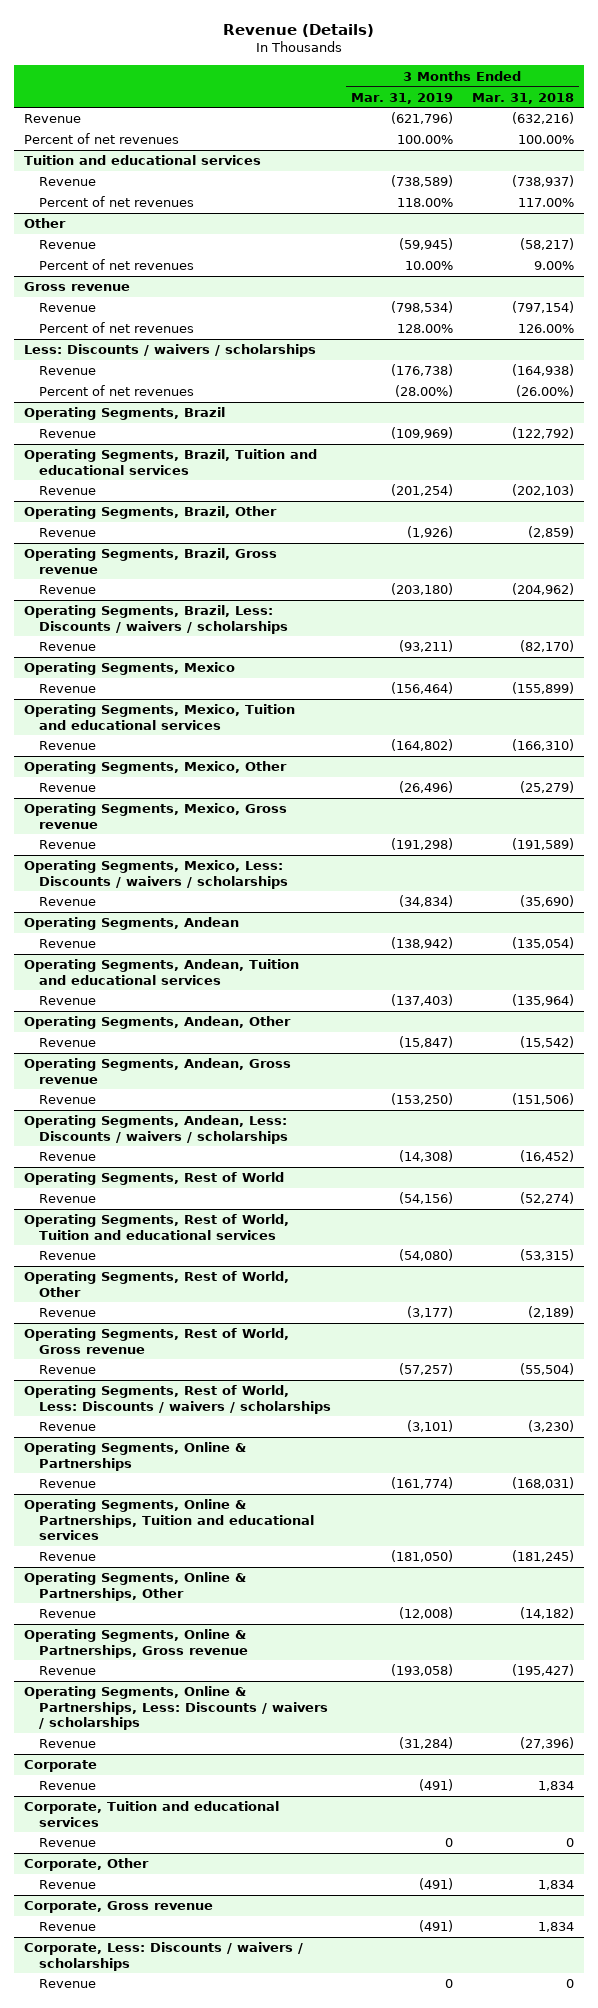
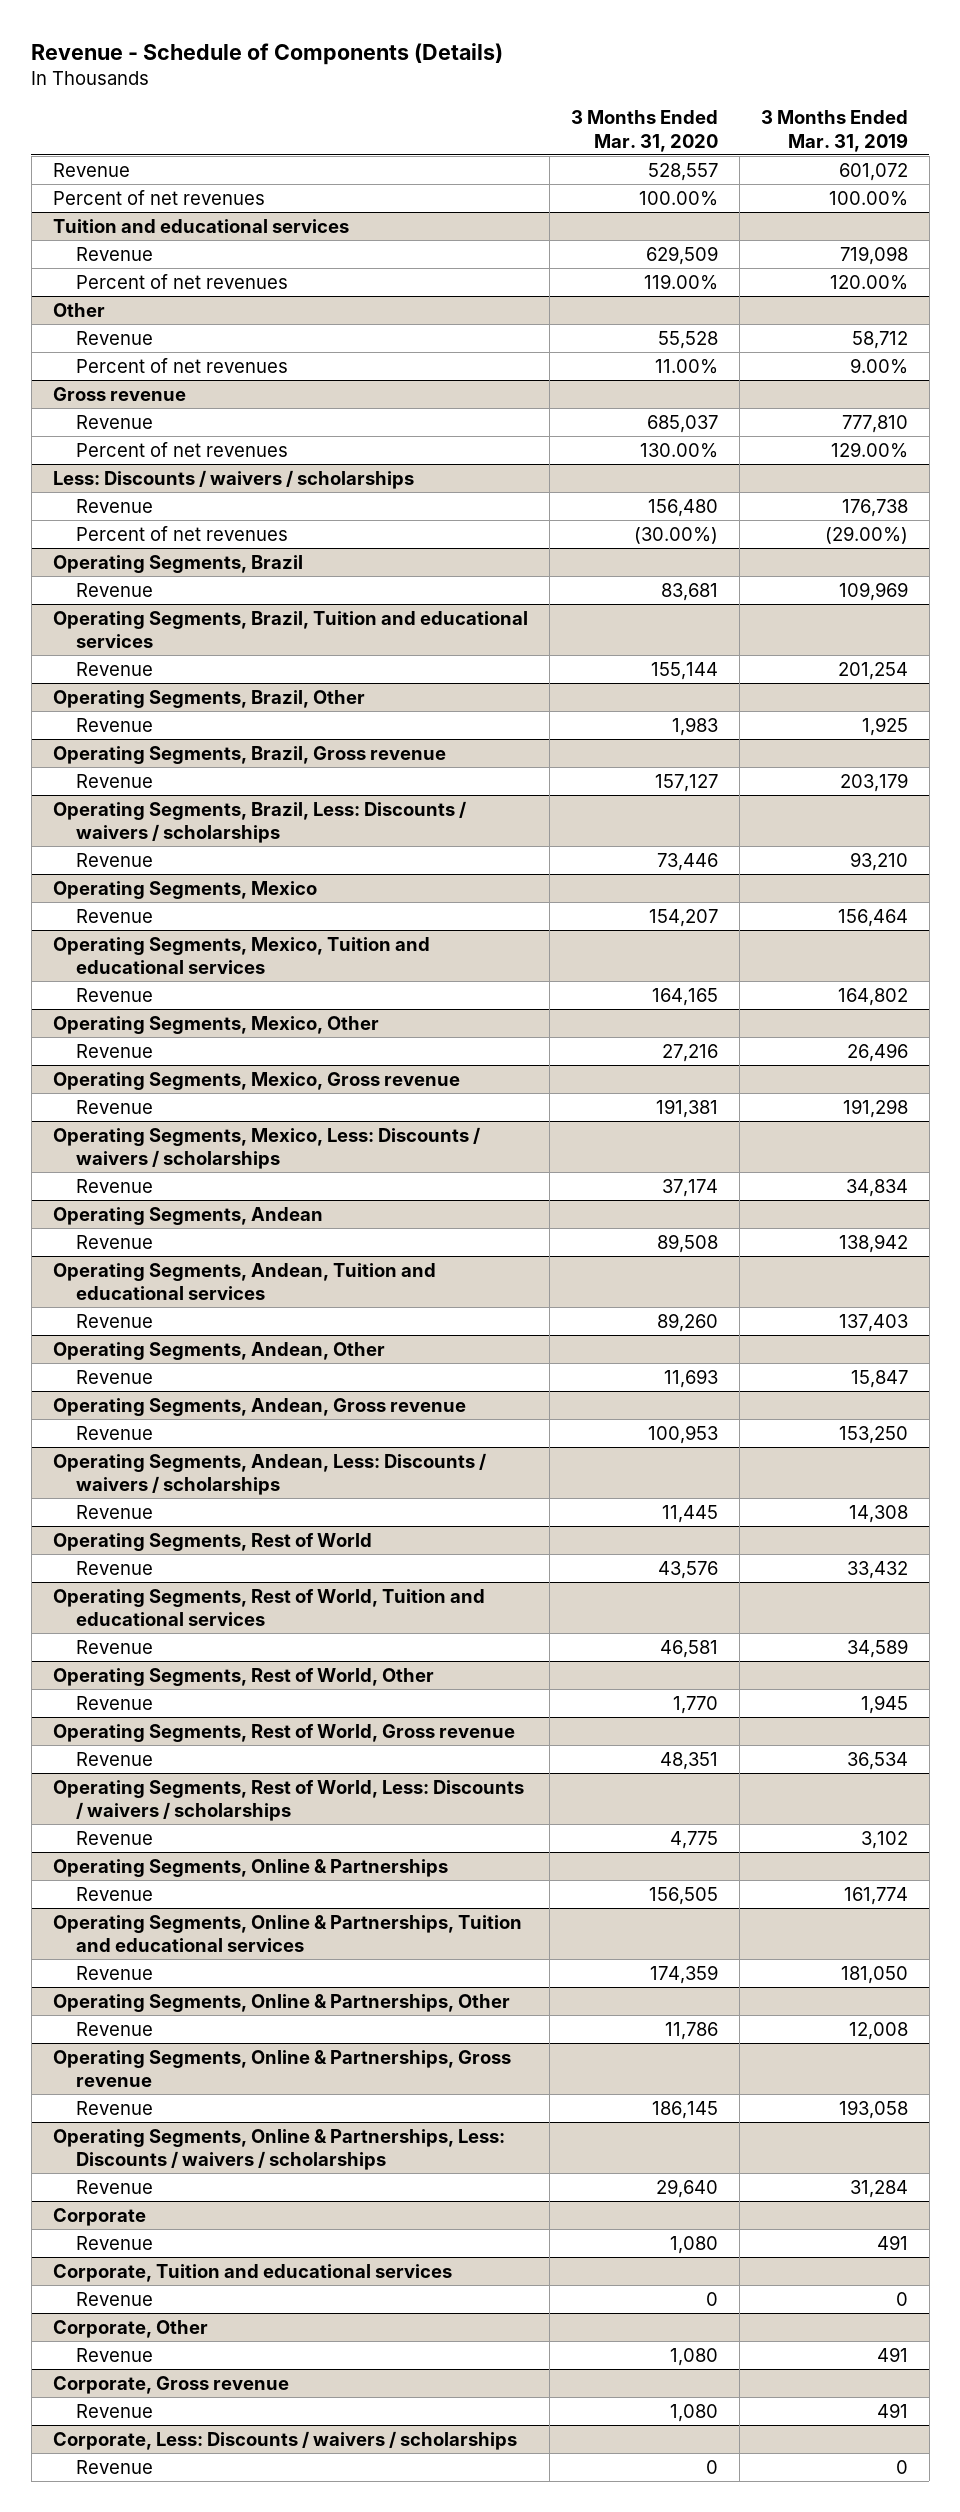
[223,23,375,37] Revenue (Details) -> [31,42,504,65] Revenue - Schedule of Components (Details)
[472,92,575,104] Mar. 31, 2018 -> none
none -> [570,110,718,152] 3 Months Ended Mar. 31, 2020
[390,112,453,125] (621,796) -> [838,162,908,181] 601,072
[390,175,453,188] (738,589) -> [839,245,908,265] 719,098
[396,198,453,208] 118.00% -> [829,274,908,290] 120.00%
[398,238,453,251] (59,945) -> [851,330,908,349] 58,712
[404,261,453,271] 10.00% -> [849,357,908,374] 9.00%
[390,301,453,314] (798,534) -> [841,414,908,433] 777,810
[396,324,453,334] 128.00% -> [830,441,908,458] 129.00%
[390,364,453,377] (176,738) -> [841,498,908,517] 176,738
[394,385,453,398] (28.00%) -> [824,525,908,544] (29.00%)
[390,427,453,440] (109,969) -> [838,581,908,601] 109,969
[390,484,453,497] (201,254) -> [837,661,908,680] 201,254
[406,526,453,539] (1,926) -> [861,716,908,736] 1,925
[390,583,453,596] (203,180) -> [839,772,908,792] 203,179
[398,640,453,653] (93,211) -> [849,851,908,871] 93,210
[390,682,453,695] (156,464) -> [837,908,908,927] 156,464
[390,739,453,752] (164,802) -> [837,987,908,1006] 164,802
[398,781,453,794] (26,496) -> [846,1042,908,1062] 26,496
[390,838,453,851] (191,298) -> [842,1098,908,1118] 191,298
[398,895,453,908] (34,834) -> [845,1178,908,1197] 34,834
[390,937,453,950] (138,942) -> [838,1233,908,1253] 138,942
[390,994,453,1007] (137,403) -> [838,1313,908,1332] 137,403
[398,1036,453,1049] (15,847) -> [850,1369,908,1388] 15,847
[390,1093,453,1106] (153,250) -> [838,1425,908,1444] 153,250
[398,1150,453,1163] (14,308) -> [848,1504,908,1523] 14,308
[398,1192,453,1205] (54,156) -> [846,1560,908,1579] 33,432
[398,1249,453,1262] (54,080) -> [846,1638,908,1658] 34,589
[406,1306,453,1319] (3,177) -> [860,1694,908,1714] 1,945
[398,1363,453,1376] (57,257) -> [846,1751,908,1770] 36,534
[406,1420,453,1433] (3,101) -> [860,1830,908,1849] 3,102
[390,1477,453,1490] (161,774) -> [843,1886,908,1905] 161,774
[390,1550,453,1563] (181,050) -> [840,1965,908,1984] 181,050
[398,1607,453,1620] (12,008) -> [848,2021,908,2040] 12,008
[390,1664,453,1677] (193,058) -> [838,2099,908,2119] 193,058
[398,1737,453,1750] (31,284) -> [849,2179,908,2198] 31,284
[418,1779,453,1792] (491) -> [876,2234,908,2250] 491
[418,1878,453,1891] (491) -> [876,2346,908,2362] 491
[418,1920,453,1933] (491) -> [876,2402,908,2418] 491

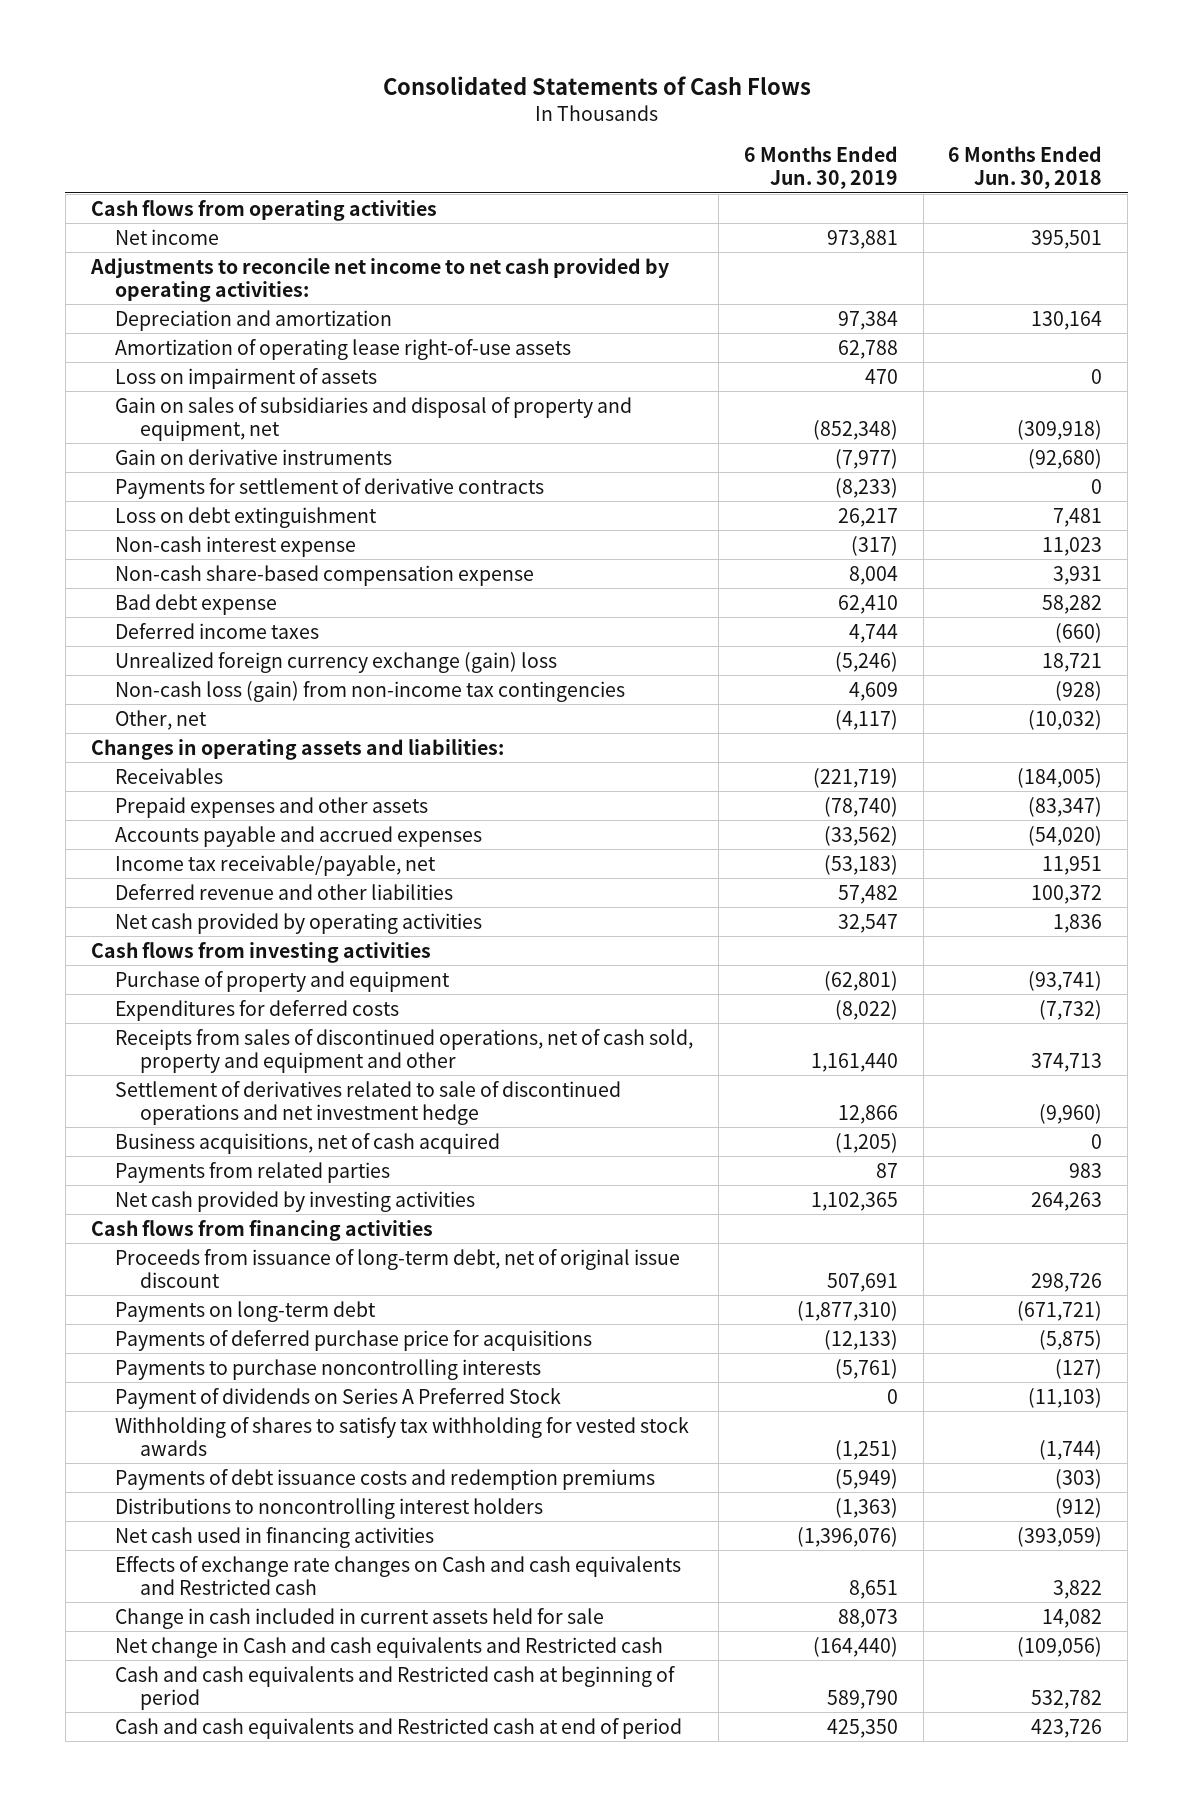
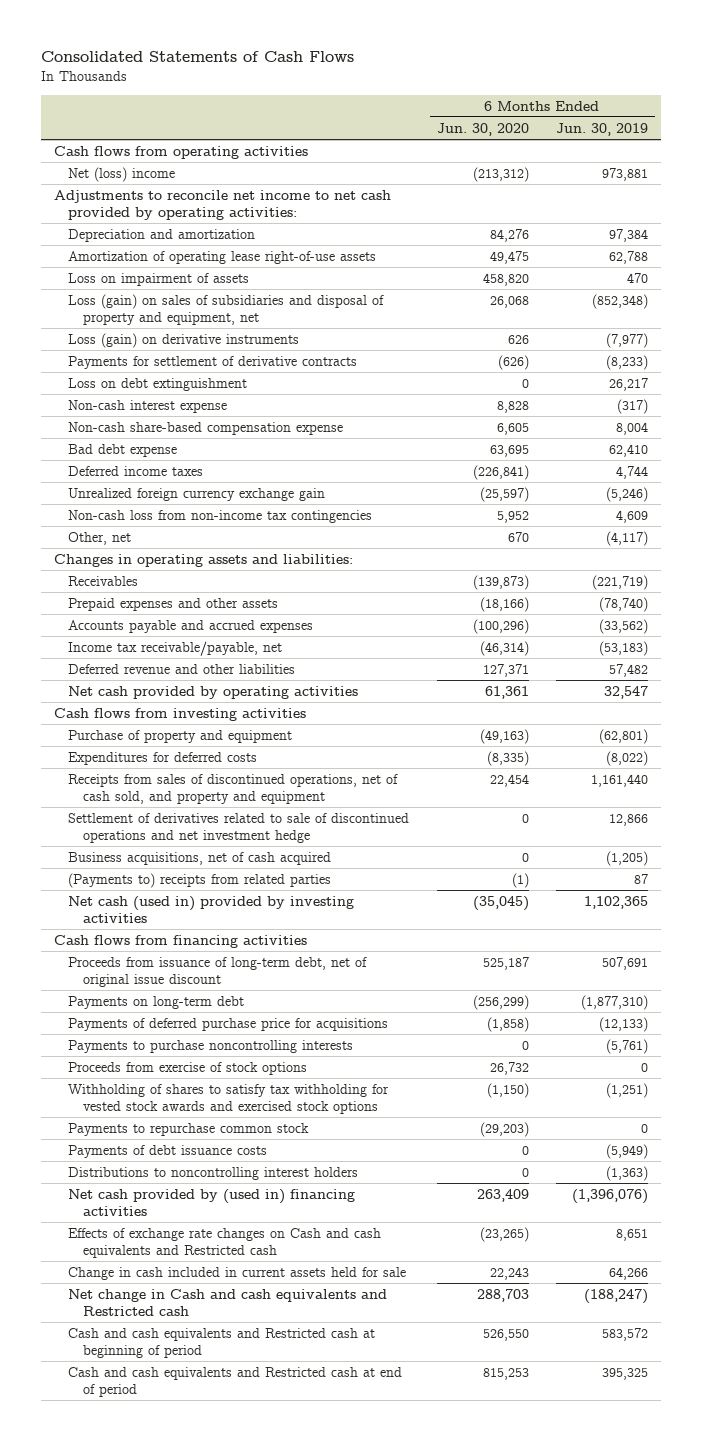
[948,146,1103,190] 6 Months Ended Jun. 30, 2018 -> none
none -> [436,122,529,136] Jun. 30, 2020
[115,228,220,245] Net income -> [68,166,176,182] Net (loss) income
[115,396,633,441] Gain on sales of subsidiaries and disposal of property and equipment, net -> [68,293,385,325] Loss (gain) on sales of subsidiaries and disposal of property and equipment, net
[115,448,393,465] Gain on derivative instruments -> [68,332,300,348] Loss (gain) on derivative instruments
[115,651,558,673] Unrealized foreign currency exchange (gain) loss -> [68,487,326,501] Unrealized foreign currency exchange gain
[115,680,626,702] Non-cash loss (gain) from non-income tax contingencies -> [68,509,373,523] Non-cash loss from non-income tax contingencies
[115,1028,694,1073] Receipts from sales of discontinued operations, net of cash sold, property and equipment and other -> [68,773,399,804] Receipts from sales of discontinued operations, net of cash sold, and property and equipment
[115,1161,391,1183] Payments from related parties -> [68,872,332,888] (Payments to) receipts from related parties
[115,1190,476,1212] Net cash provided by investing activities -> [68,895,355,923] Net cash (used in) provided by investing activities
[115,1387,562,1409] Payment of dividends on Series A Preferred Stock -> none
none -> [68,1061,308,1075] Proceeds from exercise of stock options
[115,1416,690,1456] Withholding of shares to satisfy tax withholding for vested stock awards -> [68,1083,390,1114] Withholding of shares to satisfy tax withholding for vested stock awards and exercised stock options
none -> [68,1122,310,1136] Payments to repurchase common stock
[115,1468,656,1490] Payments of debt issuance costs and redemption premiums -> [68,1144,268,1158] Payments of debt issuance costs
[115,1526,435,1548] Net cash used in financing activities -> [68,1188,356,1216] Net cash provided by (used in) financing activities
[837,1608,898,1628] 88,073 -> [608,1266,648,1280] 64,266
[812,1636,898,1657] (164,440) -> [583,1288,648,1304] (188,247)
[826,1689,898,1709] 589,790 -> [601,1327,648,1341] 583,572
[826,1718,898,1738] 425,350 -> [601,1367,648,1380] 395,325

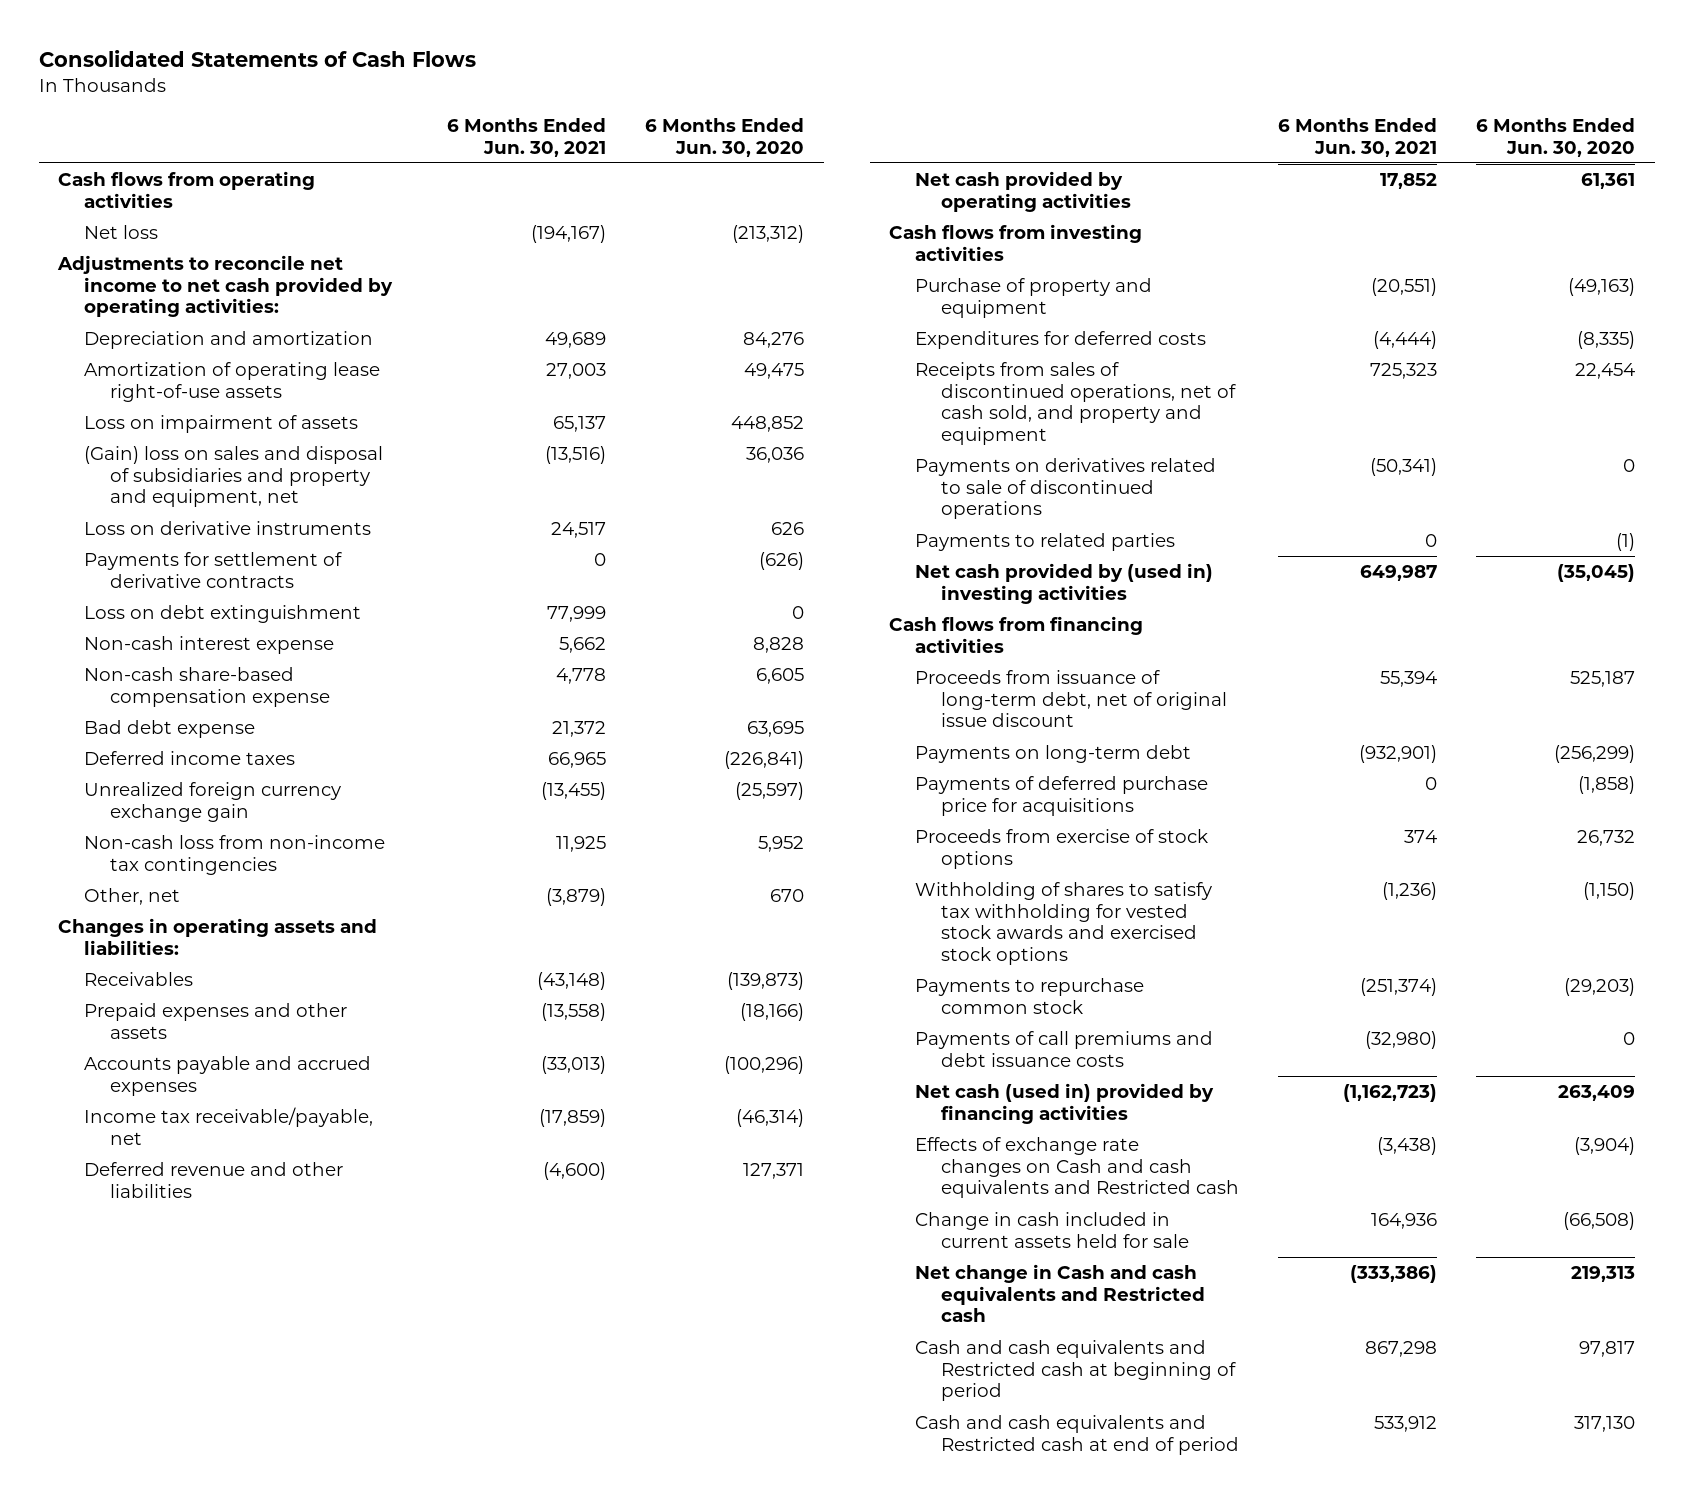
[555,122,648,136] Jun. 30, 2019 -> none
none -> [446,118,606,157] 6 Months Ended Jun. 30, 2021
[68,166,176,182] Net (loss) income -> [83,225,158,240] Net loss
[482,272,529,286] 458,820 -> [731,416,805,433] 448,852
[68,293,385,325] Loss (gain) on sales of subsidiaries and disposal of property and equipment, net -> [83,446,383,508] (Gain) loss on sales and disposal of subsidiaries and property and equipment, net
[489,295,529,308] 26,068 -> [746,447,805,464] 36,036
[68,332,300,348] Loss (gain) on derivative instruments -> [83,521,371,536] Loss on derivative instruments
[68,851,332,865] Business acquisitions, net of cash acquired -> none
[68,812,410,843] Settlement of derivatives related to sale of discontinued operations and net investment hedge -> [914,458,1216,520] Payments on derivatives related to sale of discontinued operations
[68,872,332,888] (Payments to) receipts from related parties -> [914,533,1175,552] Payments to related parties
[68,895,355,923] Net cash (used in) provided by investing activities -> [914,563,1213,604] Net cash provided by (used in) investing activities
[68,1039,354,1053] Payments to purchase noncontrolling interests -> none
[68,1166,359,1180] Distributions to noncontrolling interest holders -> none
[68,1144,268,1158] Payments of debt issuance costs -> [914,1031,1213,1067] Payments of call premiums and debt issuance costs
[68,1188,356,1216] Net cash provided by (used in) financing activities -> [914,1083,1214,1124] Net cash (used in) provided by financing activities
[479,1226,529,1242] (23,265) -> [1574,1137,1636,1156] (3,904)
[489,1266,529,1280] 22,243 -> [1563,1212,1636,1231] (66,508)
[476,1288,529,1302] 288,703 -> [1571,1266,1636,1283] 219,313
[482,1328,529,1341] 526,550 -> [1579,1341,1636,1358] 97,817
[482,1367,529,1380] 815,253 -> [1574,1416,1636,1433] 317,130

